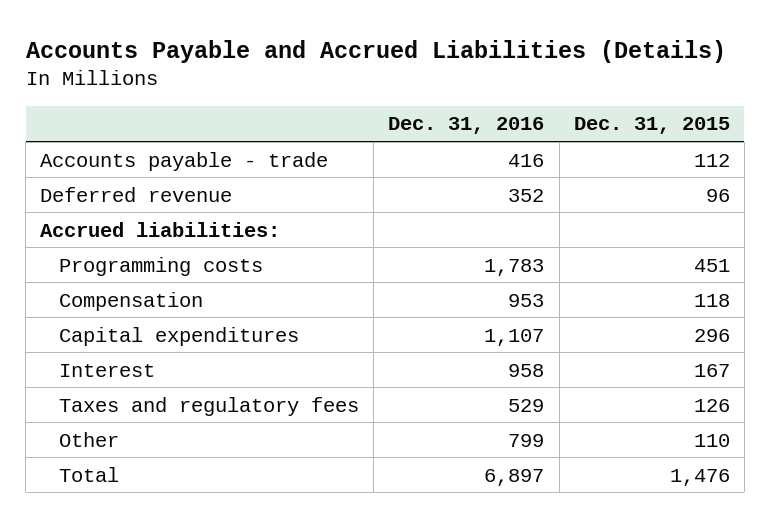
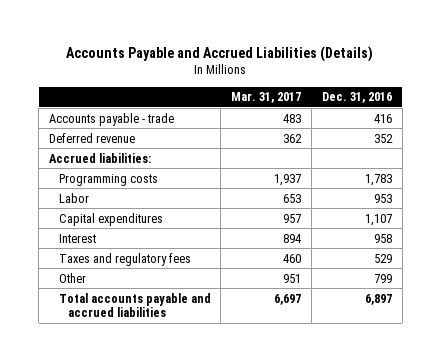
[573,117,730,135] Dec. 31, 2015 -> none
none -> [231,92,302,104] Mar. 31, 2017
[58,291,203,311] Compensation -> [58,192,89,203] Labor
[58,466,119,482] Total -> [58,292,211,318] Total accounts payable and accrued liabilities

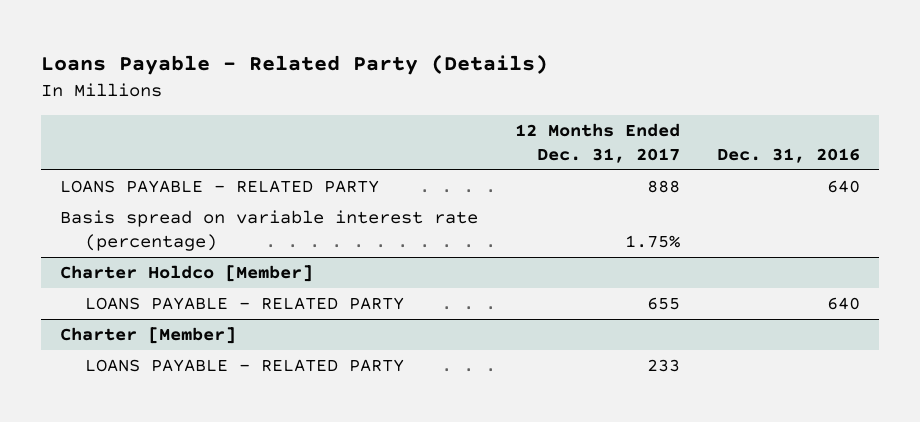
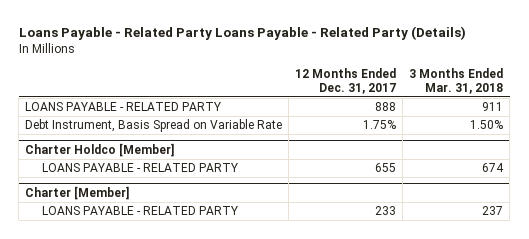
[40,54,548,76] Loans Payable - Related Party (Details) -> [18,26,466,41] Loans Payable - Related Party Loans Payable - Related Party (Details)
[717,148,861,164] Dec. 31, 2016 -> none
none -> [409,68,504,94] 3 Months Ended Mar. 31, 2018
[59,209,478,252] Basis spread on variable interest rate (percentage) -> [25,119,283,133] Debt Instrument, Basis Spread on Variable Rate

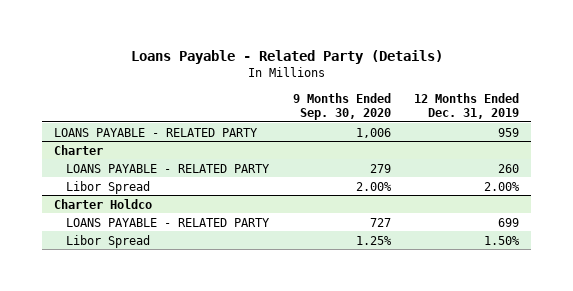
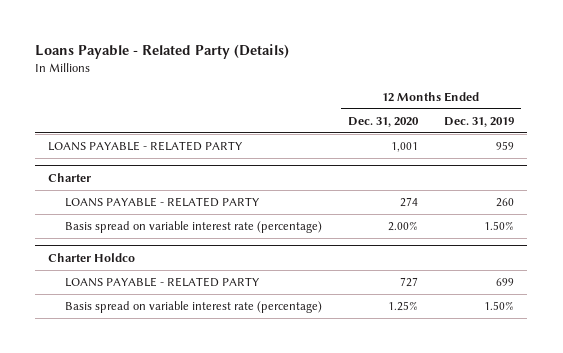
[292,92,391,121] 9 Months Ended Sep. 30, 2020 -> none
none -> [348,116,420,127] Dec. 31, 2020
[65,180,150,194] Libor Spread -> none
none -> [64,221,322,234] Basis spread on variable interest rate (percentage)
[65,234,150,248] Libor Spread -> [64,301,322,314] Basis spread on variable interest rate (percentage)

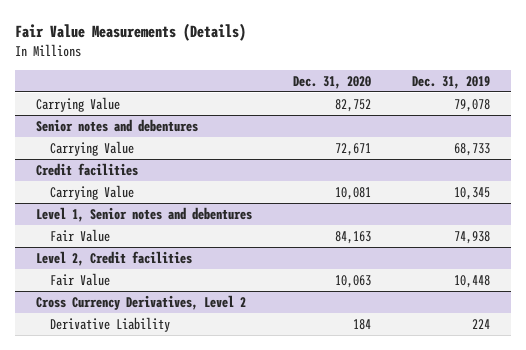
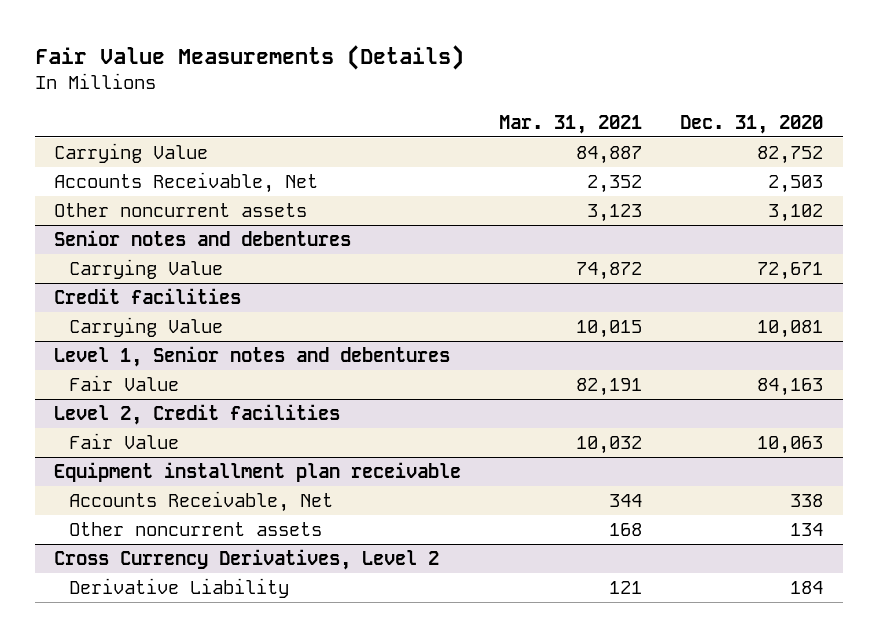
[412,75,491,89] Dec. 31, 2019 -> none
none -> [499,114,643,134] Mar. 31, 2021
none -> [53,172,318,194] Accounts Receivable, Net
none -> [53,203,307,218] Other noncurrent assets
none -> [53,462,461,483] Equipment installment plan receivable
none -> [69,491,334,513] Accounts Receivable, Net
none -> [69,522,323,537] Other noncurrent assets

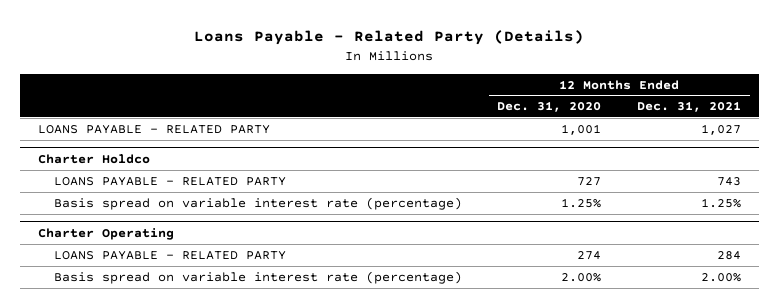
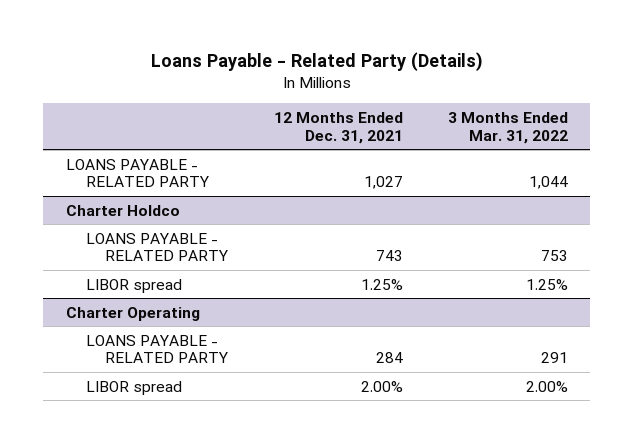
[497,101,602,113] Dec. 31, 2020 -> none
none -> [447,111,568,144] 3 Months Ended Mar. 31, 2022
[54,196,463,210] Basis spread on variable interest rate (percentage) -> [85,278,182,293] LIBOR spread
[54,270,463,284] Basis spread on variable interest rate (percentage) -> [85,380,182,395] LIBOR spread

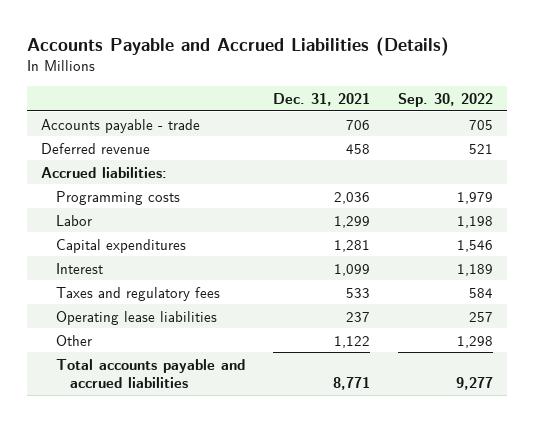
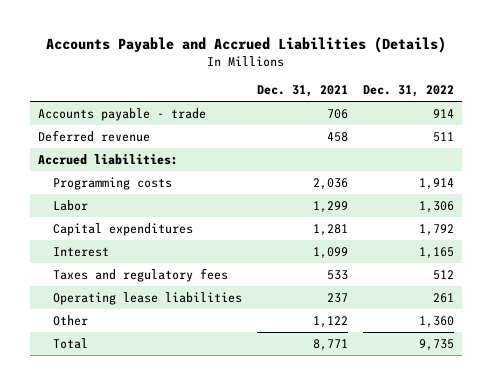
[398,92,494,107] Sep. 30, 2022 -> none
none -> [363,85,455,98] Dec. 31, 2022
[55,358,245,388] Total accounts payable and accrued liabilities -> [52,337,88,349] Total

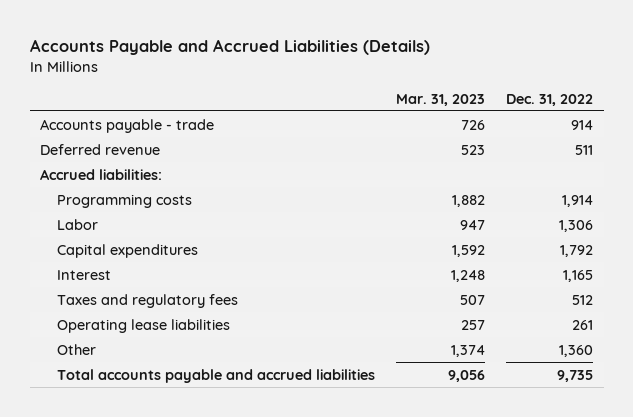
[256,85,348,98] Dec. 31, 2021 -> none
none -> [396,93,486,106] Mar. 31, 2023
[52,337,88,349] Total -> [57,368,376,383] Total accounts payable and accrued liabilities

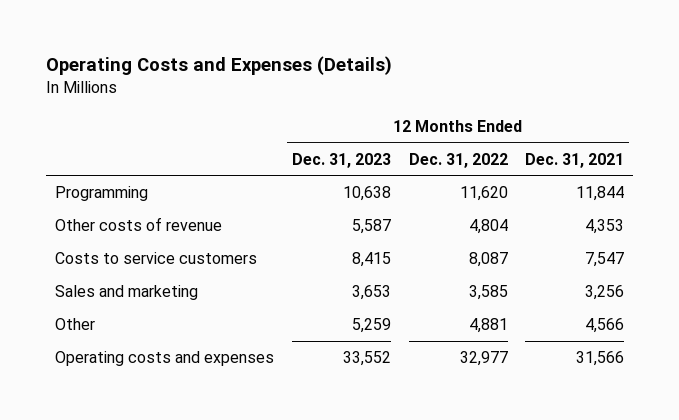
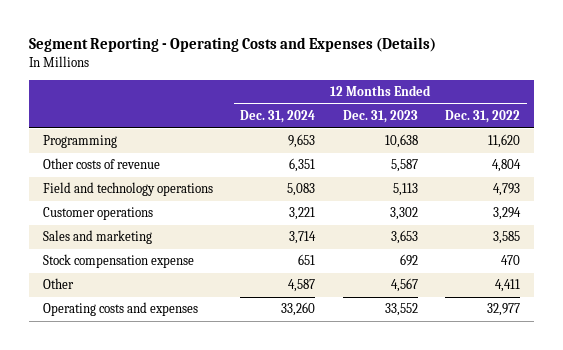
[46,56,393,76] Operating Costs and Expenses (Details) -> [29,37,437,53] Segment Reporting - Operating Costs and Expenses (Details)
[525,152,625,168] Dec. 31, 2021 -> none
none -> [240,110,316,124] Dec. 31, 2024
[55,252,258,265] Costs to service customers -> none
none -> [42,182,213,197] Field and technology operations
none -> [42,207,153,221] Customer operations
none -> [42,254,194,269] Stock compensation expense
[351,318,391,334] 5,259 -> [390,278,418,293] 4,567
[468,318,508,334] 4,881 -> [495,279,521,293] 4,411

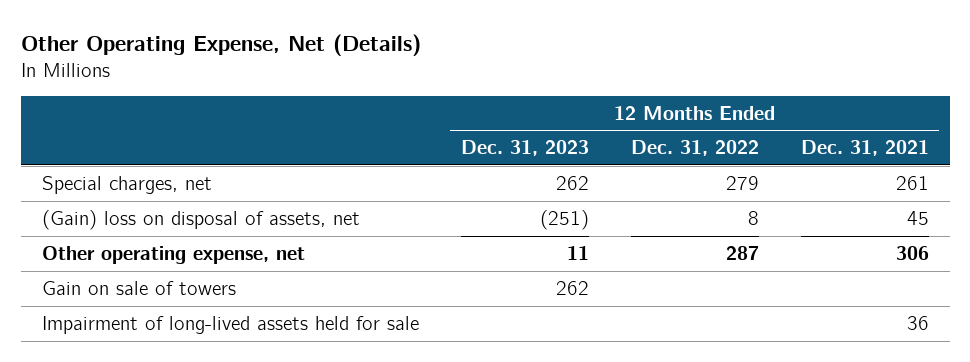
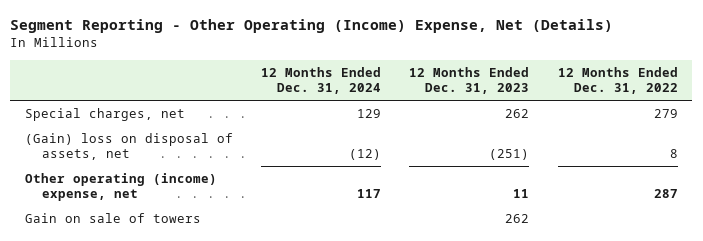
[20,33,421,56] Other Operating Expense, Net (Details) -> [10,19,614,34] Segment Reporting - Other Operating (Income) Expense, Net (Details)
[800,140,929,157] Dec. 31, 2021 -> none
none -> [261,67,382,95] 12 Months Ended Dec. 31, 2024
[41,245,305,264] Other operating expense, net -> [24,173,217,202] Other operating (income) expense, net
[41,315,419,334] Impairment of long-lived assets held for sale -> none

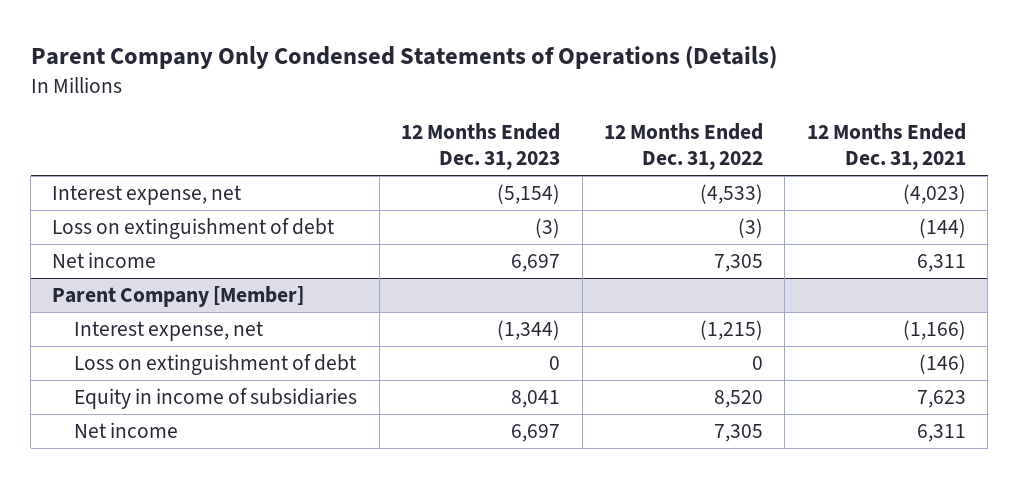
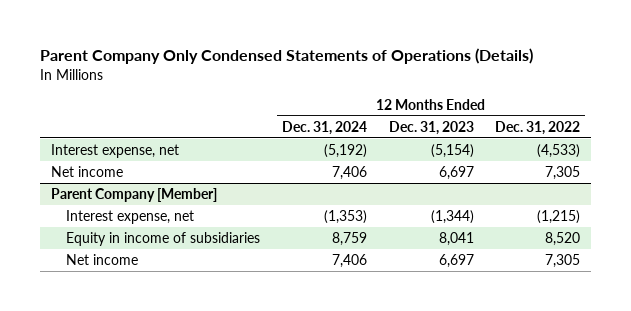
[806,122,966,171] 12 Months Ended Dec. 31, 2021 -> none
none -> [281,120,367,135] Dec. 31, 2024
[52,218,335,240] Loss on extinguishment of debt -> none
[74,354,357,376] Loss on extinguishment of debt -> none

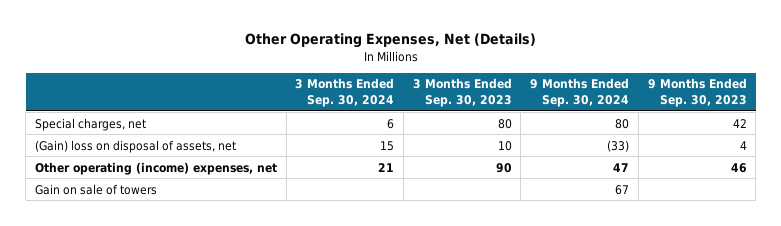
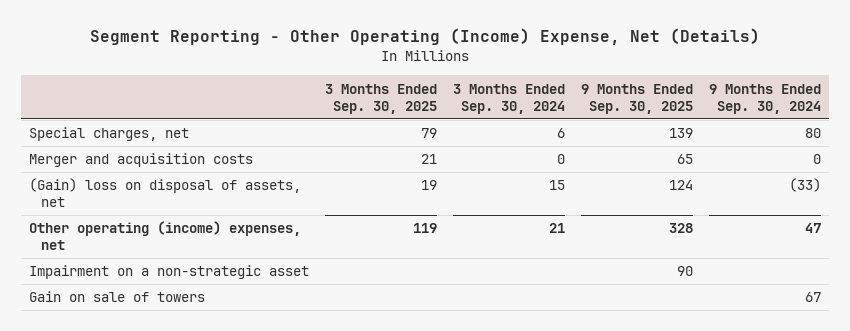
[244,33,536,49] Other Operating Expenses, Net (Details) -> [89,28,760,46] Segment Reporting - Other Operating (Income) Expense, Net (Details)
[412,78,512,107] 3 Months Ended Sep. 30, 2023 -> none
[647,78,747,107] 9 Months Ended Sep. 30, 2023 -> none
none -> [324,83,437,114] 3 Months Ended Sep. 30, 2025
none -> [580,83,693,114] 9 Months Ended Sep. 30, 2025
none -> [28,153,253,168] Merger and acquisition costs
none -> [28,265,309,280] Impairment on a non-strategic asset

